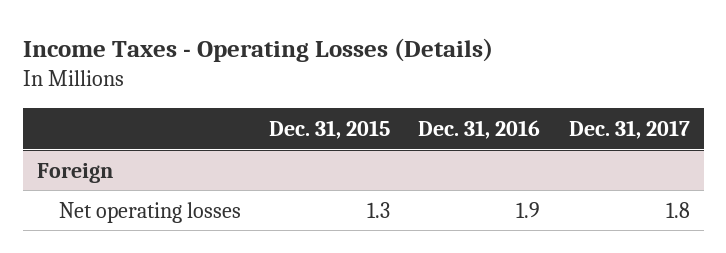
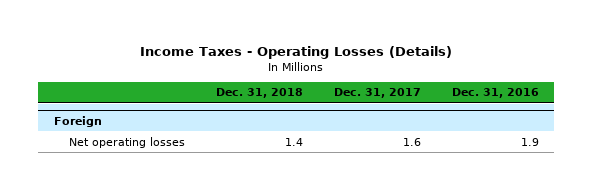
[268,119,390,139] Dec. 31, 2015 -> none
none -> [216,88,304,99] Dec. 31, 2018
[665,201,690,218] 1.8 -> [402,137,421,146] 1.6

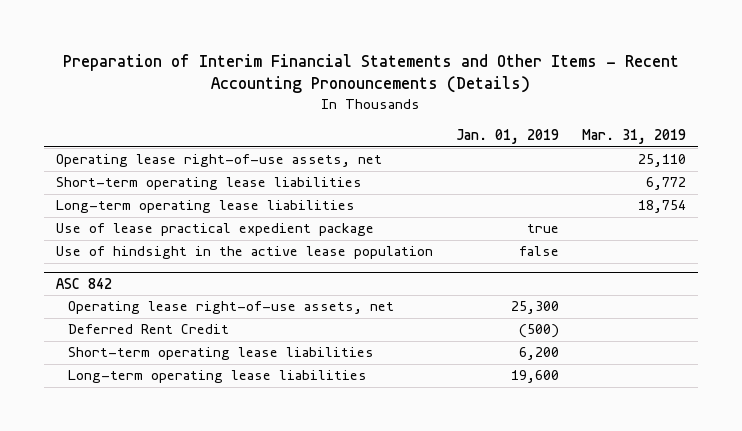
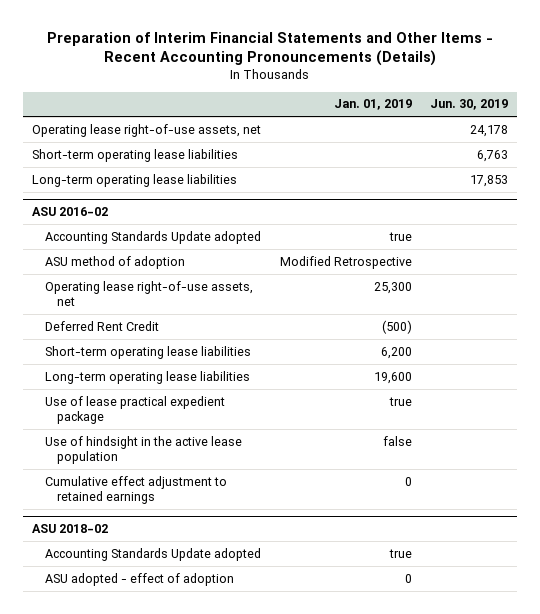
[582,129,687,145] Mar. 31, 2019 -> none
none -> [429,99,508,111] Jun. 30, 2019
[55,223,374,237] Use of lease practical expedient package -> none
[55,246,433,260] Use of hindsight in the active lease population -> none
[55,277,112,289] ASC 842 -> [32,207,109,217] ASU 2016-02
none -> [44,230,261,244] Accounting Standards Update adopted
none -> [44,255,185,269] ASU method of adoption
none -> [44,395,225,425] Use of lease practical expedient package
none -> [44,435,242,465] Use of hindsight in the active lease population
none -> [44,475,227,505] Cumulative effect adjustment to retained earnings
none -> [32,524,109,534] ASU 2018-02
none -> [44,547,261,561] Accounting Standards Update adopted
none -> [44,572,234,586] ASU adopted - effect of adoption

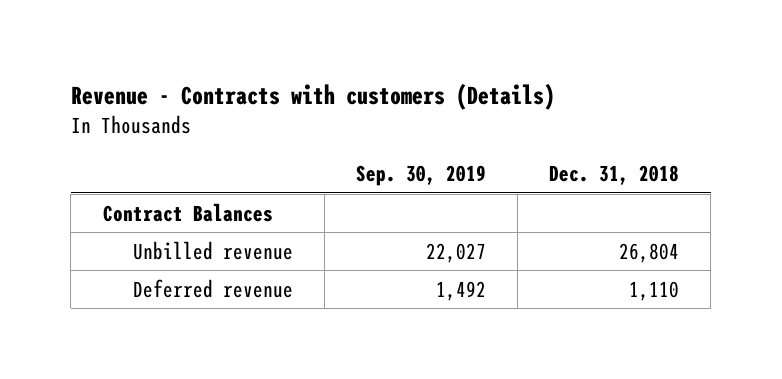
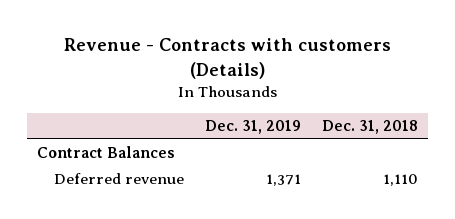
[355,165,486,187] Sep. 30, 2019 -> none
none -> [204,120,301,135] Dec. 31, 2019
[132,240,293,260] Unbilled revenue -> none

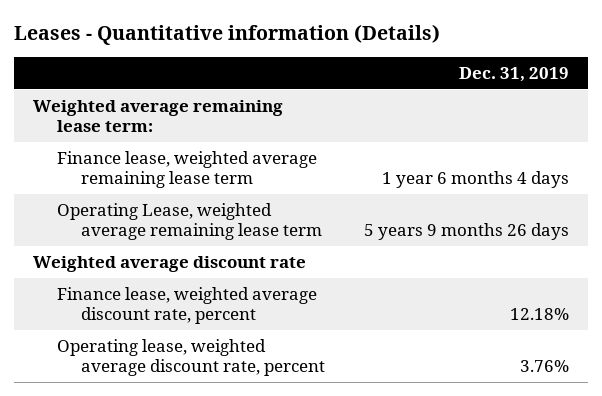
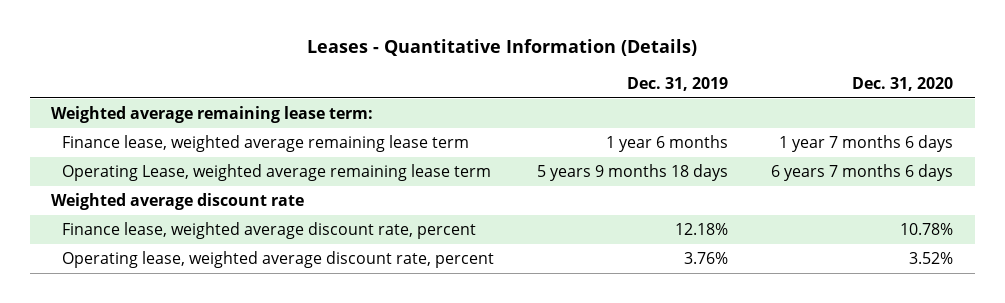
[14,24,441,46] Leases - Quantitative information (Details) -> [307,39,698,57] Leases - Quantitative Information (Details)
none -> [852,76,954,91] Dec. 31, 2020
[381,171,569,189] 1 year 6 months 4 days -> [606,134,729,152] 1 year 6 months
[363,223,569,241] 5 years 9 months 26 days -> [537,163,729,181] 5 years 9 months 18 days

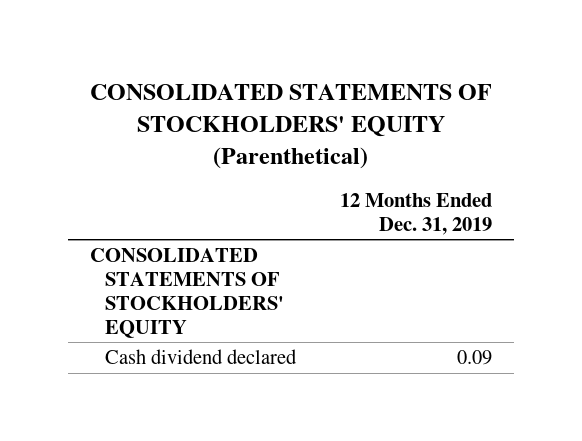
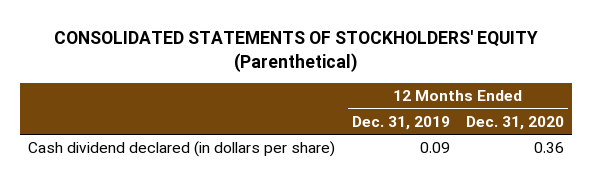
none -> [466,115,565,130] Dec. 31, 2020
[89,248,284,338] CONSOLIDATED STATEMENTS OF STOCKHOLDERS' EQUITY -> none
[104,349,297,365] Cash dividend declared -> [28,141,336,158] Cash dividend declared (in dollars per share)

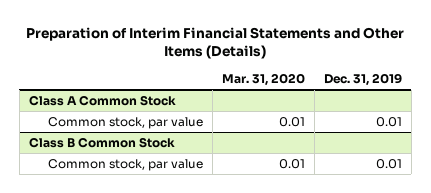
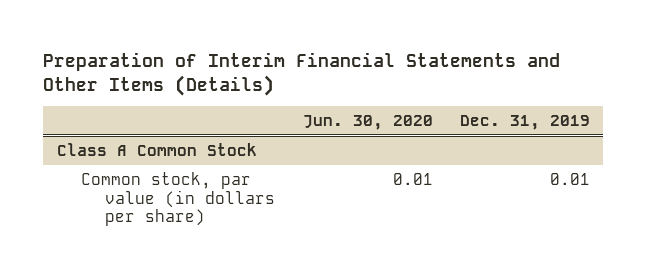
[221,73,305,87] Mar. 31, 2020 -> none
none -> [302,114,433,130] Jun. 30, 2020
[28,136,175,148] Class B Common Stock -> none
[47,158,203,171] Common stock, par value -> none
[47,116,203,129] Common stock, par value -> [81,171,276,227] Common stock, par value (in dollars per share)

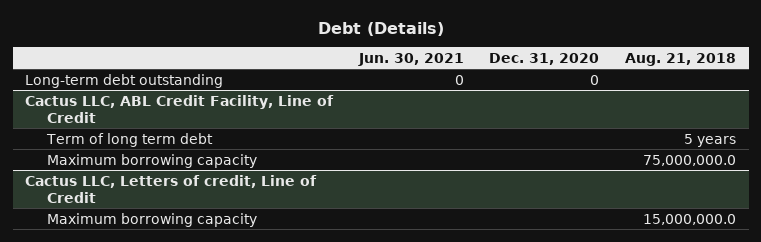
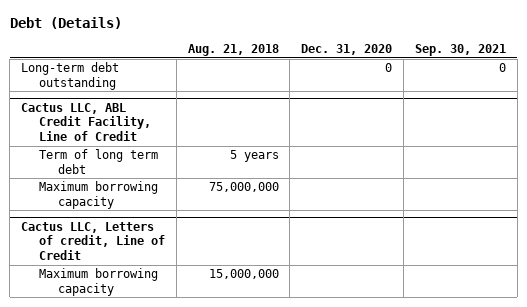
[357,52,464,66] Jun. 30, 2021 -> none
none -> [414,44,506,57] Sep. 30, 2021
[642,154,736,166] 75,000,000.0 -> [208,182,279,193] 75,000,000
[642,213,736,225] 15,000,000.0 -> [208,269,279,280] 15,000,000

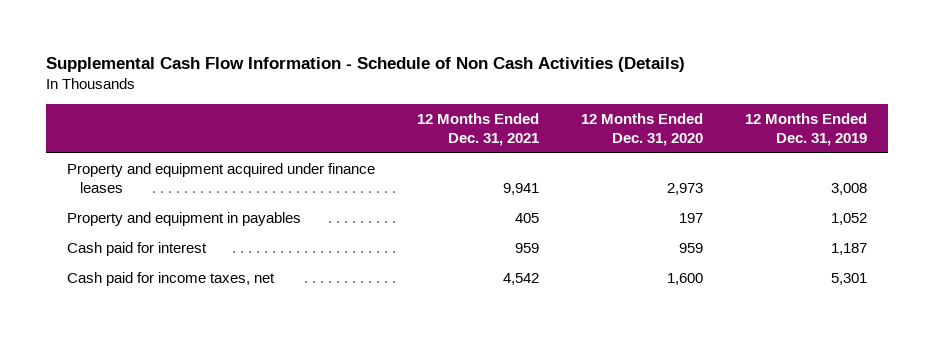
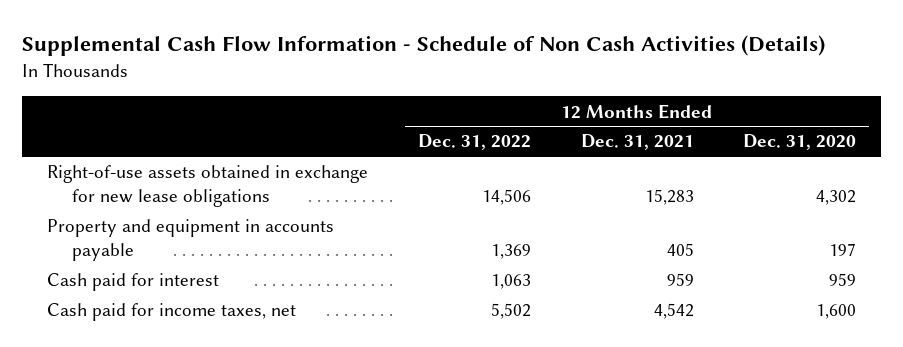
[744,113,867,146] 12 Months Ended Dec. 31, 2019 -> none
none -> [417,134,531,151] Dec. 31, 2022
[66,163,375,193] Property and equipment acquired under finance leases -> none
none -> [46,165,368,207] Right-of-use assets obtained in exchange for new lease obligations
[66,212,301,227] Property and equipment in payables -> [46,219,334,261] Property and equipment in accounts payable

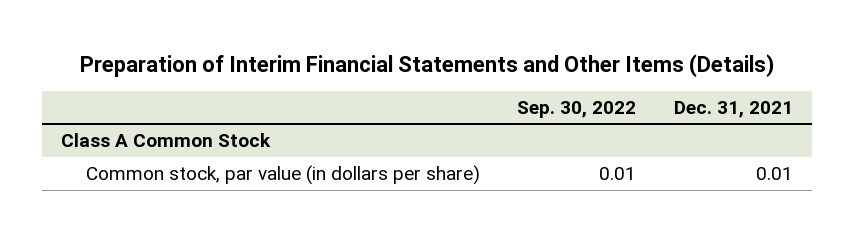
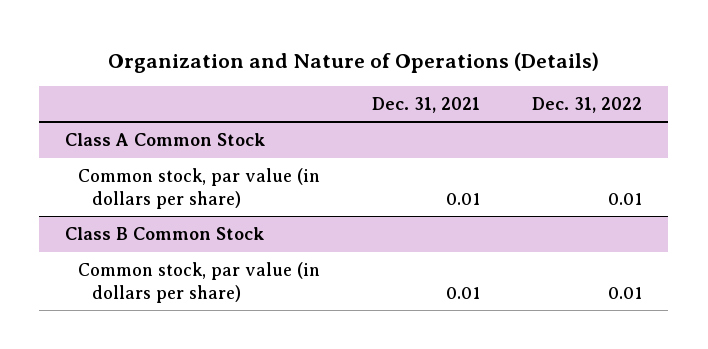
[80,53,775,77] Preparation of Interim Financial Statements and Other Items (Details) -> [107,51,599,73] Organization and Nature of Operations (Details)
[517,100,637,118] Sep. 30, 2022 -> none
none -> [532,96,643,113] Dec. 31, 2022
none -> [65,227,265,241] Class B Common Stock
none -> [78,262,321,303] Common stock, par value (in dollars per share)

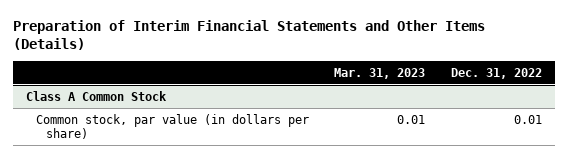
[107,51,599,73] Organization and Nature of Operations (Details) -> [12,20,485,51] Preparation of Interim Financial Statements and Other Items (Details)
[372,96,481,113] Dec. 31, 2021 -> none
none -> [334,67,426,79] Mar. 31, 2023
[65,227,265,241] Class B Common Stock -> none
[78,262,321,303] Common stock, par value (in dollars per share) -> none

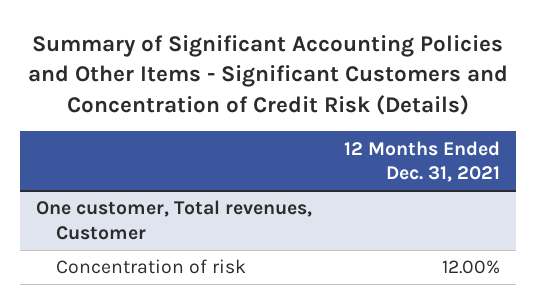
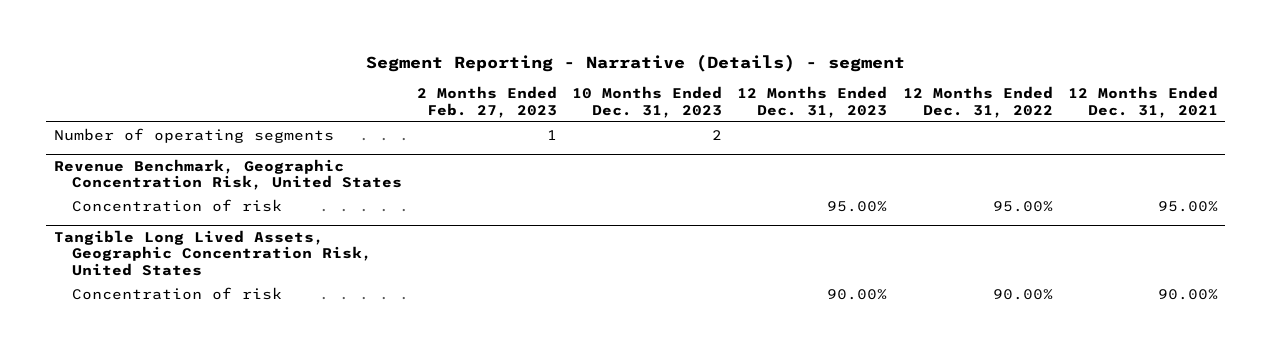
[28,34,509,115] Summary of Significant Accounting Policies and Other Items - Significant Customers and Concentration of Credit Risk (Details) -> [365,53,905,72] Segment Reporting - Narrative (Details) - segment
none -> [416,86,557,118] 2 Months Ended Feb. 27, 2023
none -> [572,86,723,118] 10 Months Ended Dec. 31, 2023
none -> [737,86,888,118] 12 Months Ended Dec. 31, 2023
none -> [902,86,1053,118] 12 Months Ended Dec. 31, 2022
[36,200,313,240] One customer, Total revenues, Customer -> none
none -> [53,127,334,143] Number of operating segments
none -> [53,158,402,191] Revenue Benchmark, Geographic Concentration Risk, United States
[442,260,501,275] 12.00% -> [1157,200,1218,212] 95.00%
none -> [53,229,372,276] Tangible Long Lived Assets, Geographic Concentration Risk, United States
none -> [71,286,282,300] Concentration of risk

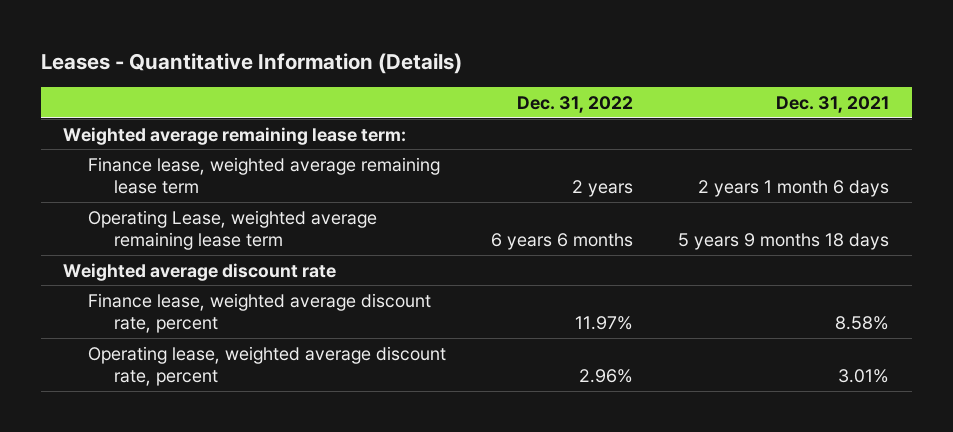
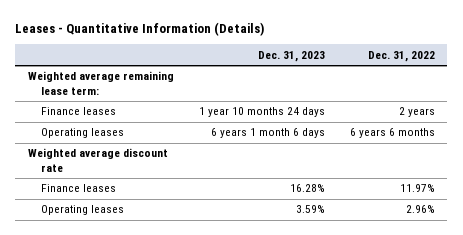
[776,95,890,113] Dec. 31, 2021 -> none
none -> [257,50,325,62] Dec. 31, 2023
[88,156,441,195] Finance lease, weighted average remaining lease term -> [40,107,116,116] Finance leases
[88,209,378,251] Operating Lease, weighted average remaining lease term -> [40,128,124,139] Operating leases
[88,292,432,334] Finance lease, weighted average discount rate, percent -> [40,184,116,193] Finance leases
[88,345,447,387] Operating lease, weighted average discount rate, percent -> [40,205,124,216] Operating leases

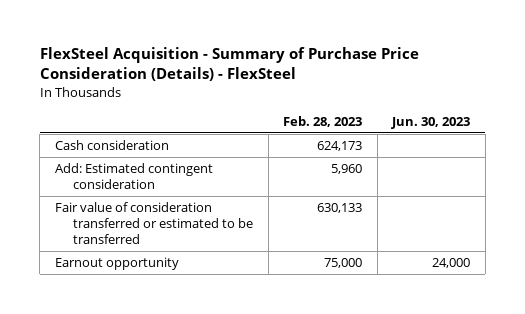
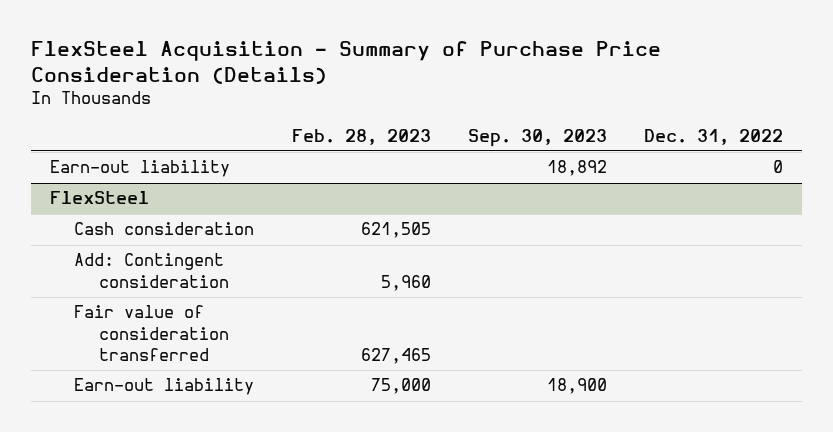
[39,47,419,82] FlexSteel Acquisition - Summary of Purchase Price Consideration (Details) - FlexSteel -> [31,41,662,84] FlexSteel Acquisition - Summary of Purchase Price Consideration (Details)
[391,116,471,129] Jun. 30, 2023 -> none
none -> [467,128,607,147] Sep. 30, 2023
none -> [644,128,784,145] Dec. 31, 2022
[54,257,179,271] Earnout opportunity -> none
none -> [49,160,230,178] Earn-out liability
none -> [49,191,149,205] FlexSteel
[317,141,363,152] 624,173 -> [360,222,431,239] 621,505
[54,163,213,190] Add: Estimated contingent consideration -> [74,253,229,288] Add: Contingent consideration
[54,202,254,245] Fair value of consideration transferred or estimated to be transferred -> [74,305,229,361] Fair value of consideration transferred
[317,203,363,214] 630,133 -> [360,347,431,364] 627,465
none -> [74,378,255,396] Earn-out liability

